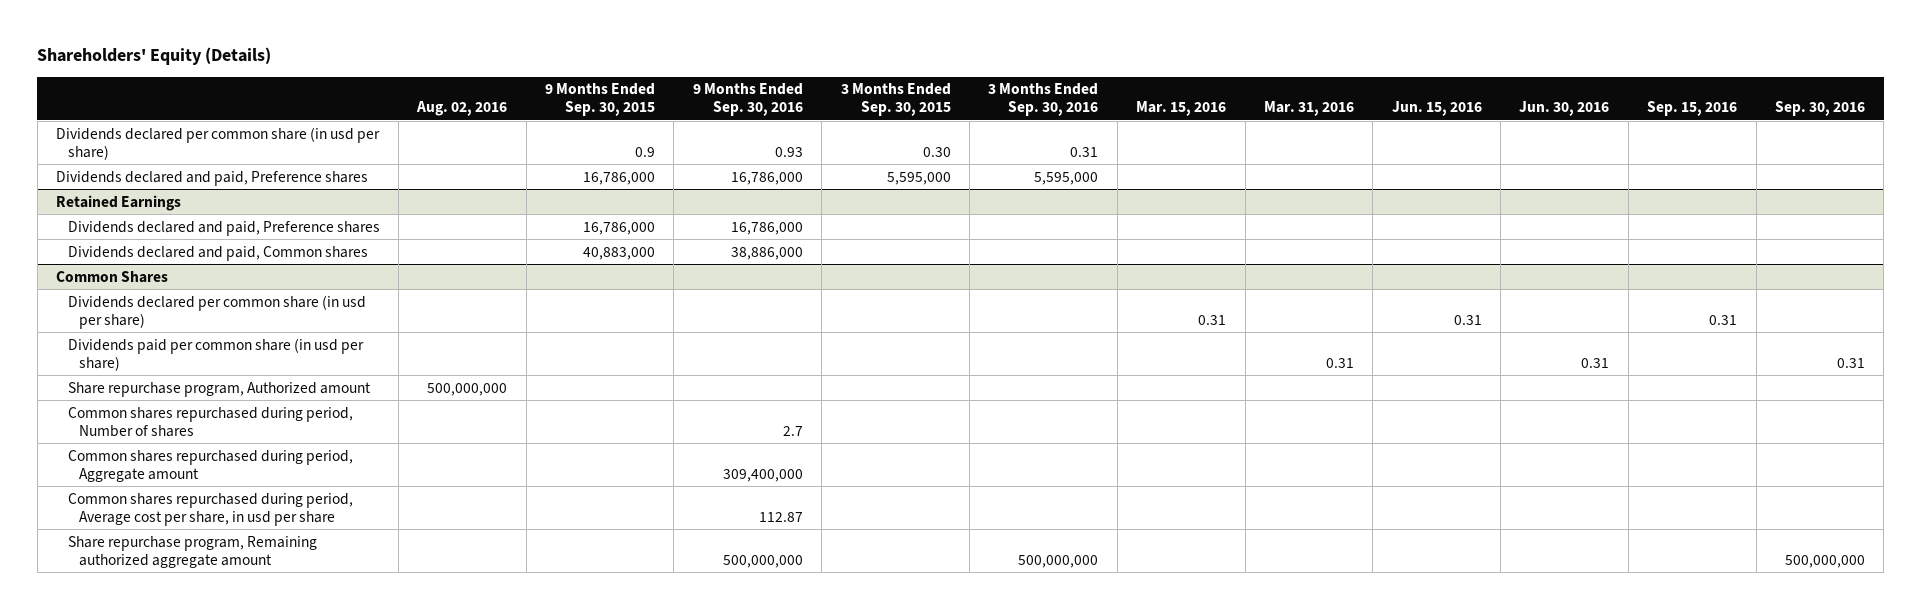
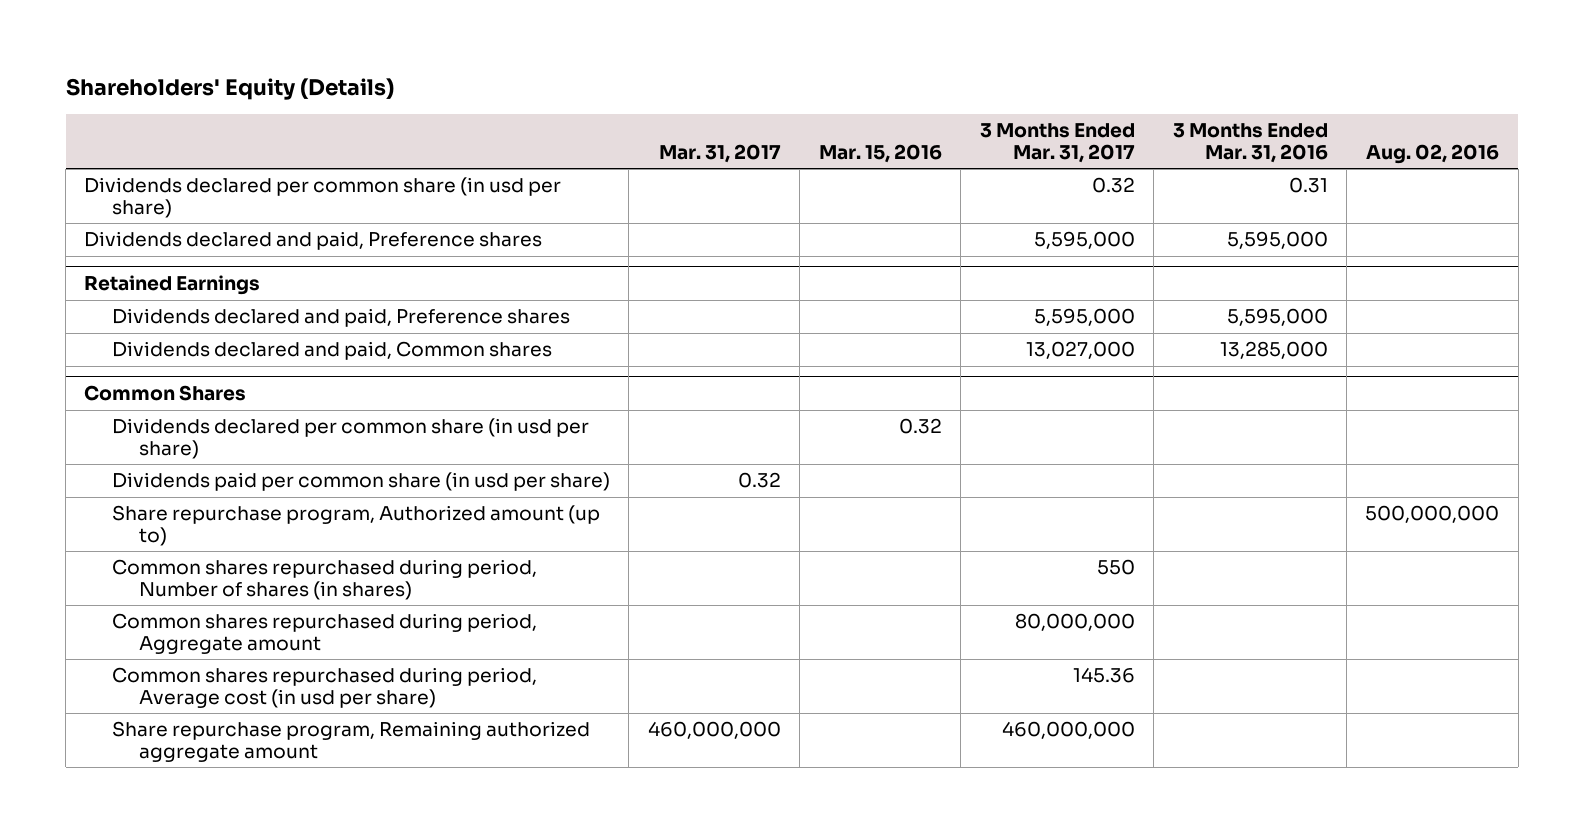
[545,83,656,117] 9 Months Ended Sep. 30, 2015 -> none
[692,83,803,117] 9 Months Ended Sep. 30, 2016 -> none
[840,83,951,117] 3 Months Ended Sep. 30, 2015 -> none
[988,83,1099,117] 3 Months Ended Sep. 30, 2016 -> none
[1263,101,1354,117] Mar. 31, 2016 -> none
[1391,101,1482,117] Jun. 15, 2016 -> none
[1519,101,1610,117] Jun. 30, 2016 -> none
[1647,101,1738,117] Sep. 15, 2016 -> none
[1775,101,1866,117] Sep. 30, 2016 -> none
none -> [658,143,781,163] Mar. 31, 2017
none -> [979,123,1135,163] 3 Months Ended Mar. 31, 2017
none -> [1172,123,1328,163] 3 Months Ended Mar. 31, 2016
[1198,314,1227,325] 0.31 -> [898,418,942,435] 0.32
[67,381,371,397] Share repurchase program, Authorized amount -> [111,505,600,547] Share repurchase program, Authorized amount (up to)
[67,406,353,437] Common shares repurchased during period, Number of shares -> [111,559,537,601] Common shares repurchased during period, Number of shares (in shares)
[67,492,353,526] Common shares repurchased during period, Average cost per share, in usd per share -> [111,667,537,709] Common shares repurchased during period, Average cost (in usd per share)

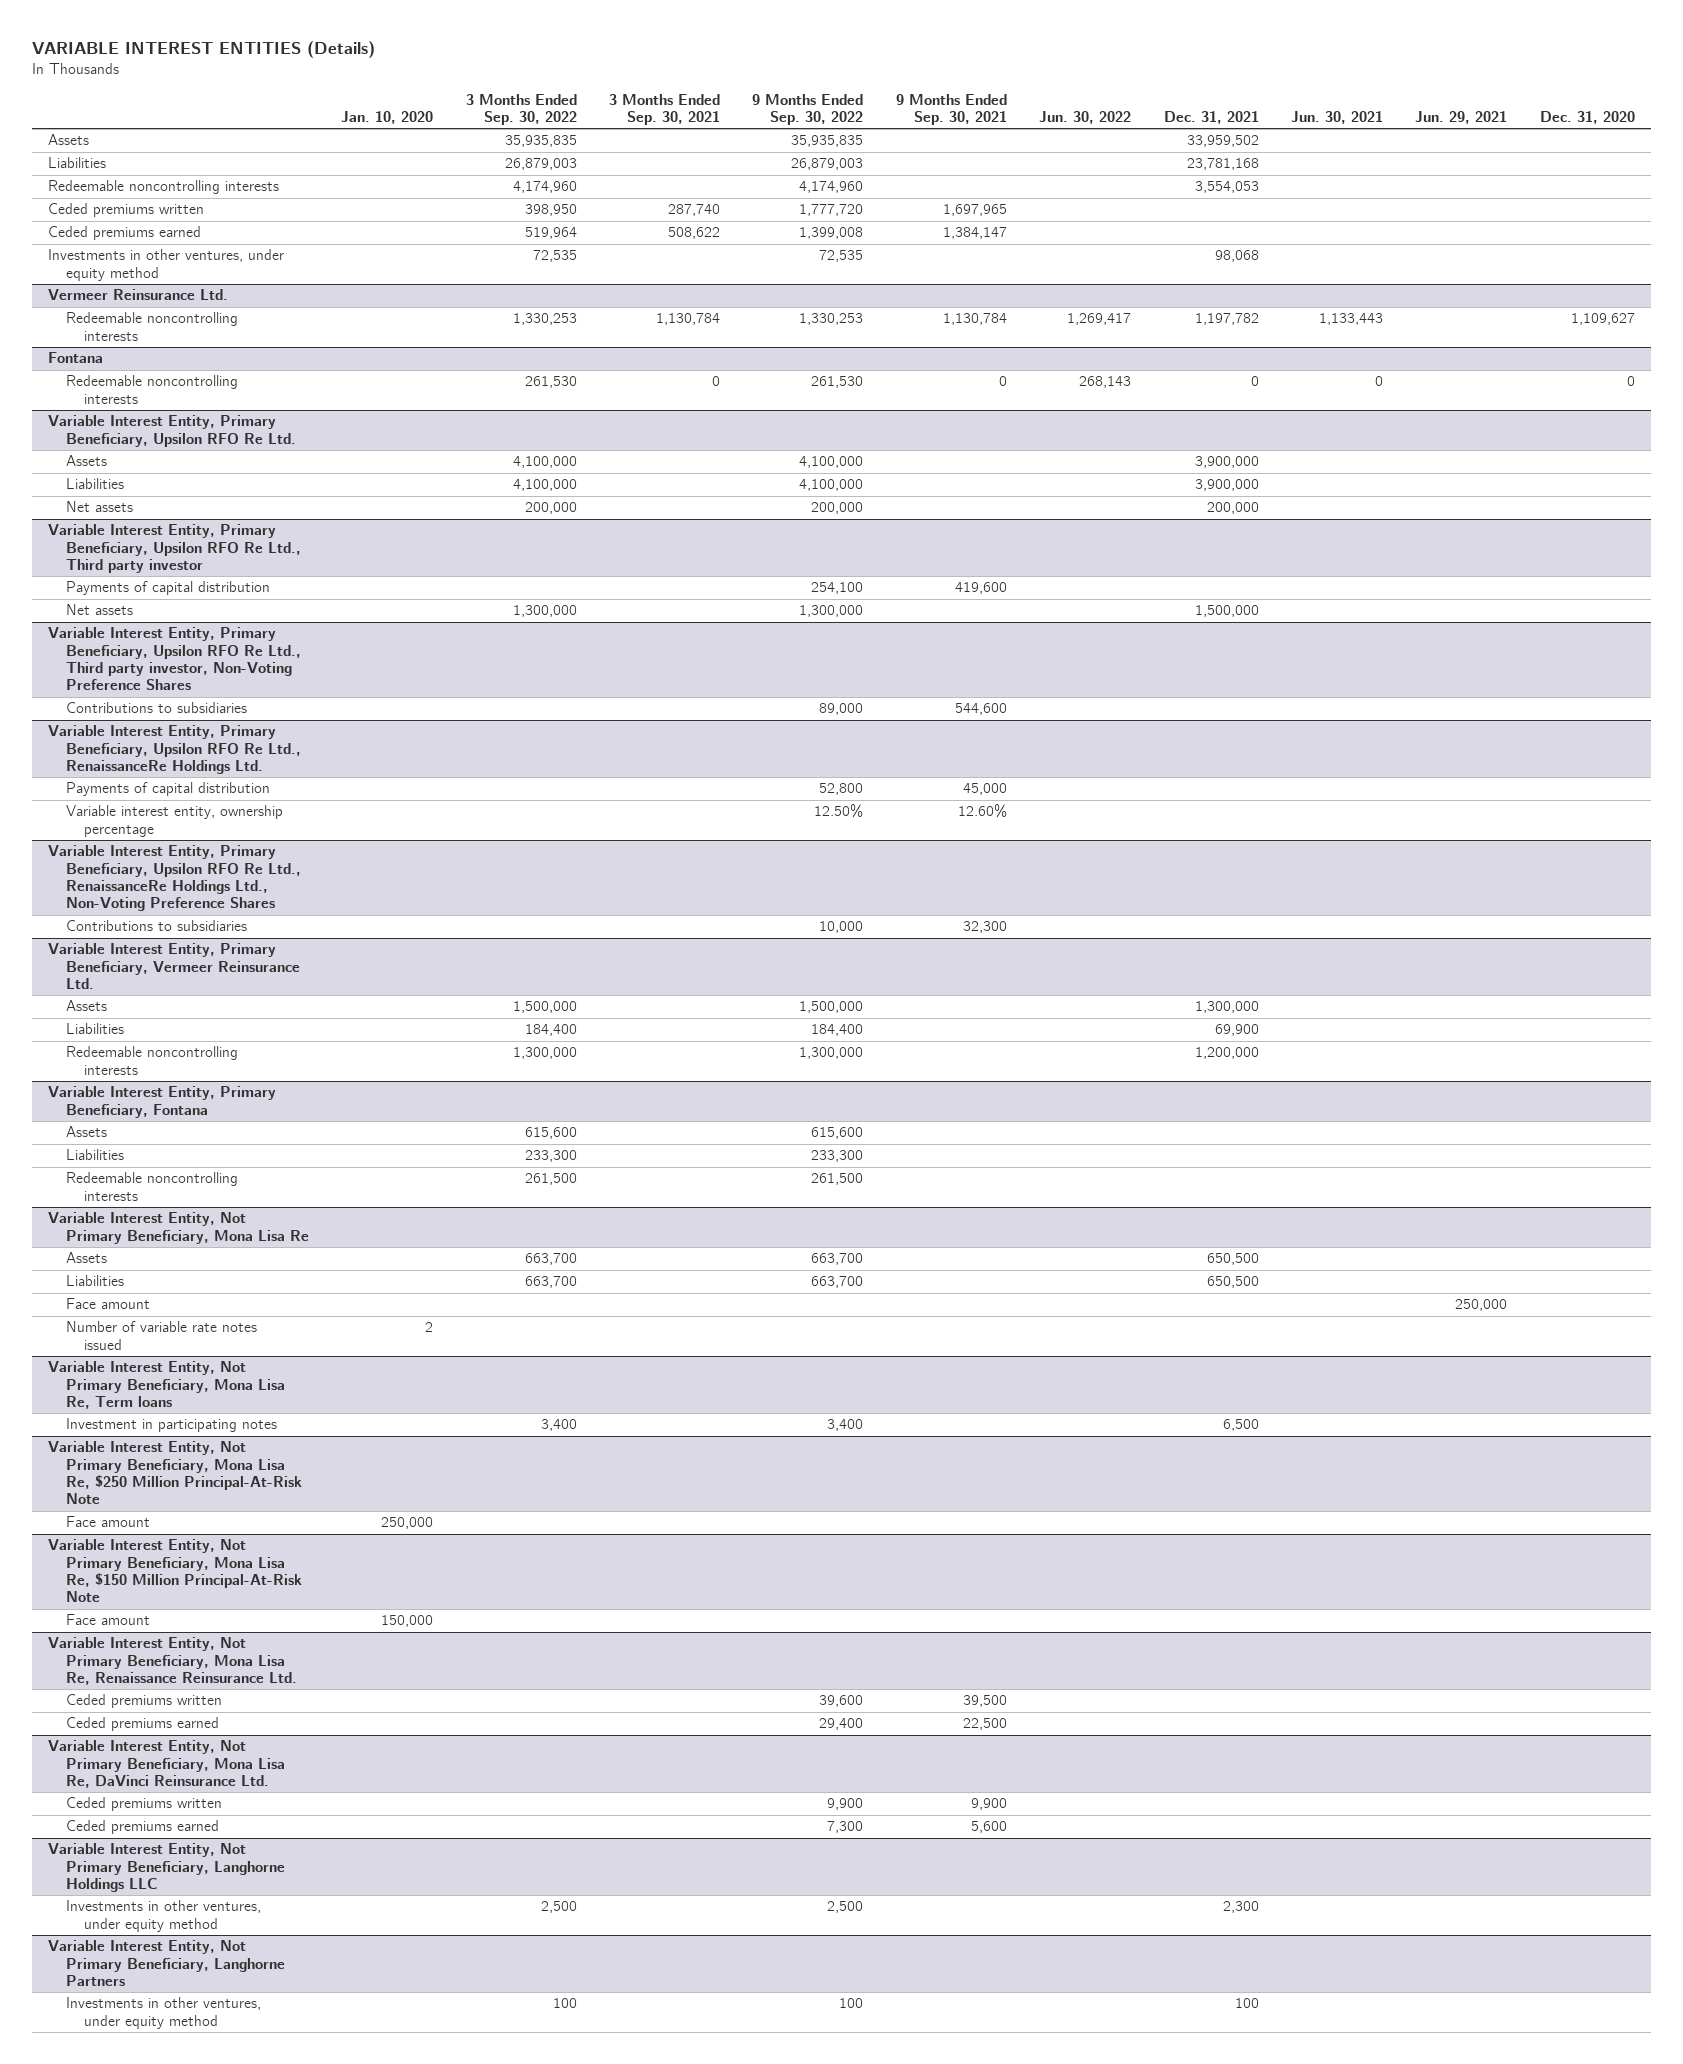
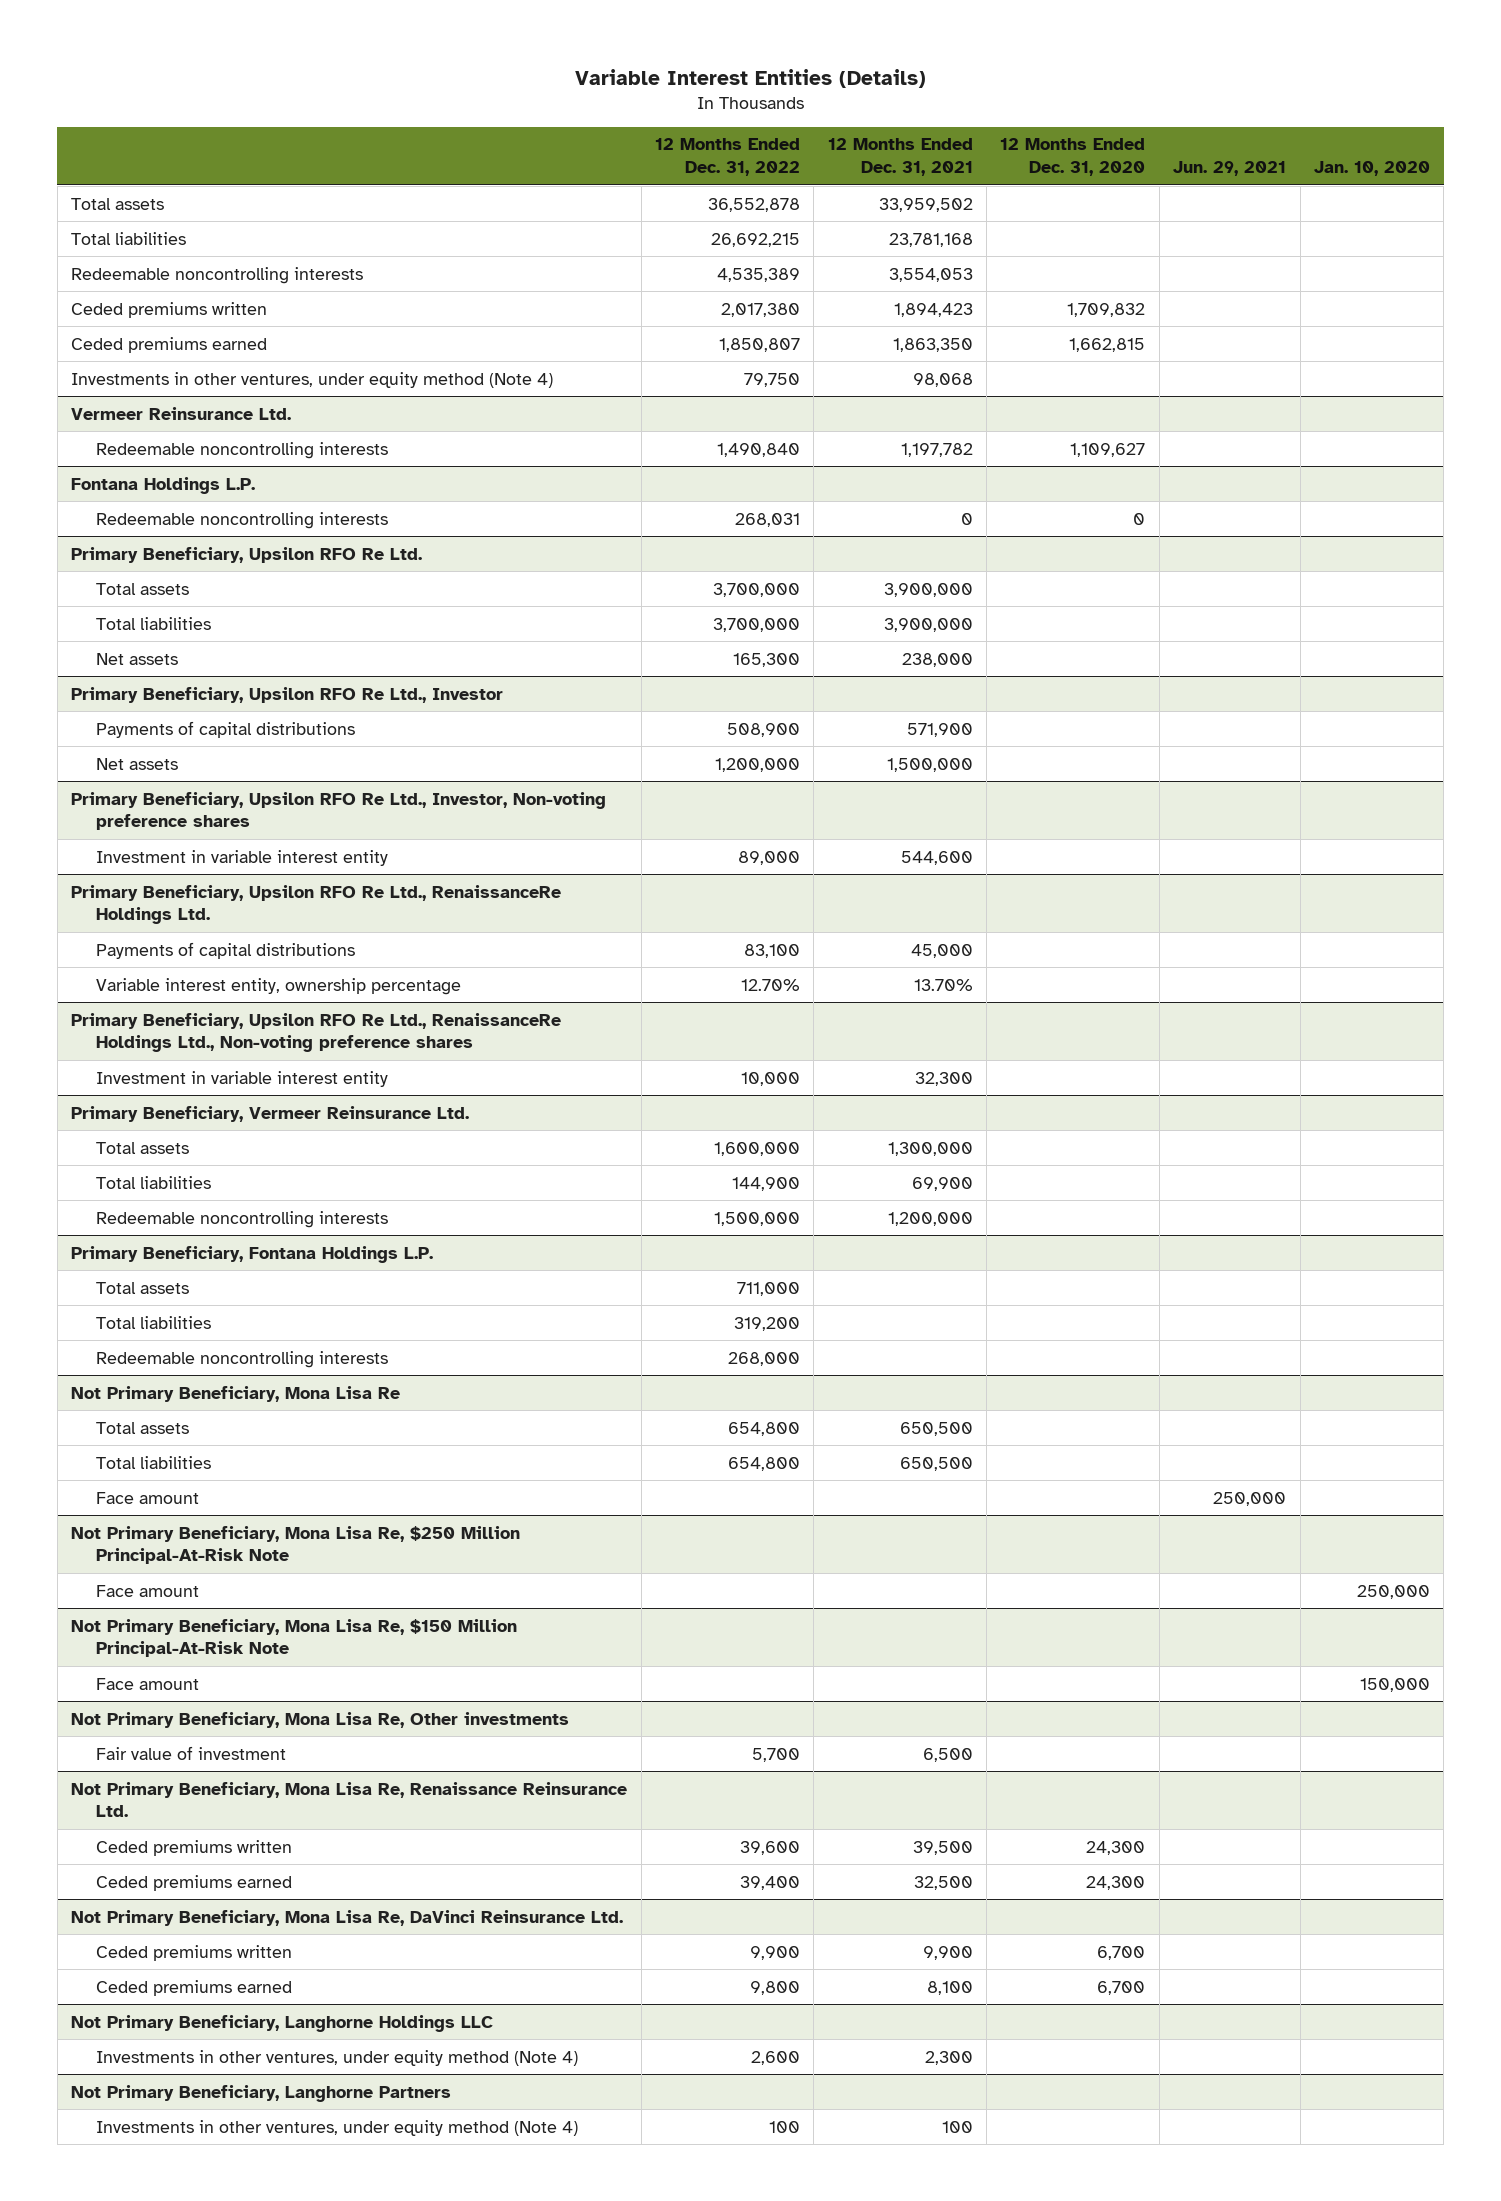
[31,41,375,59] VARIABLE INTEREST ENTITIES (Details) -> [574,68,926,88] Variable Interest Entities (Details)
[465,93,577,125] 3 Months Ended Sep. 30, 2022 -> none
[609,93,721,125] 3 Months Ended Sep. 30, 2021 -> none
[752,93,864,125] 9 Months Ended Sep. 30, 2022 -> none
[895,93,1007,125] 9 Months Ended Sep. 30, 2021 -> none
[1039,110,1132,124] Jun. 30, 2022 -> none
[1163,110,1259,124] Dec. 31, 2021 -> none
[1290,110,1383,124] Jun. 30, 2021 -> none
[1539,110,1635,124] Dec. 31, 2020 -> none
none -> [654,138,800,176] 12 Months Ended Dec. 31, 2022
none -> [827,138,973,176] 12 Months Ended Dec. 31, 2021
none -> [1000,138,1146,176] 12 Months Ended Dec. 31, 2020
[47,134,89,146] Assets -> [71,197,165,210] Total assets
[47,157,106,169] Liabilities -> [71,231,187,245] Total liabilities
[47,249,284,281] Investments in other ventures, under equity method -> [71,371,554,388] Investments in other ventures, under equity method (Note 4)
[47,352,103,364] Fontana -> [71,476,256,494] Fontana Holdings L.P.
[47,415,296,447] Variable Interest Entity, Primary Beneficiary, Upsilon RFO Re Ltd. -> [71,546,423,563] Primary Beneficiary, Upsilon RFO Re Ltd.
[65,455,107,467] Assets -> [96,582,190,595] Total assets
[65,478,124,490] Liabilities -> [96,616,212,630] Total liabilities
[47,524,301,573] Variable Interest Entity, Primary Beneficiary, Upsilon RFO Re Ltd., Third party investor -> [71,686,504,703] Primary Beneficiary, Upsilon RFO Re Ltd., Investor
[65,581,270,596] Payments of capital distribution -> [96,720,356,738] Payments of capital distributions
[47,627,301,691] Variable Interest Entity, Primary Beneficiary, Upsilon RFO Re Ltd., Third party investor, Non-Voting Preference Shares -> [71,791,607,831] Primary Beneficiary, Upsilon RFO Re Ltd., Investor, Non-voting preference shares
[65,702,247,714] Contributions to subsidiaries -> [96,849,389,866] Investment in variable interest entity
[47,725,301,774] Variable Interest Entity, Primary Beneficiary, Upsilon RFO Re Ltd., RenaissanceRe Holdings Ltd. -> [71,884,562,925] Primary Beneficiary, Upsilon RFO Re Ltd., RenaissanceRe Holdings Ltd.
[65,782,270,797] Payments of capital distribution -> [96,941,356,959] Payments of capital distributions
[47,845,301,912] Variable Interest Entity, Primary Beneficiary, Upsilon RFO Re Ltd., RenaissanceRe Holdings Ltd., Non-Voting Preference Shares -> [71,1012,562,1053] Primary Beneficiary, Upsilon RFO Re Ltd., RenaissanceRe Holdings Ltd., Non-voting preference shares
[65,920,247,932] Contributions to subsidiaries -> [96,1070,389,1087] Investment in variable interest entity
[47,943,300,989] Variable Interest Entity, Primary Beneficiary, Vermeer Reinsurance Ltd. -> [71,1105,470,1122] Primary Beneficiary, Vermeer Reinsurance Ltd.
[65,1000,107,1012] Assets -> [96,1141,190,1154] Total assets
[65,1023,124,1035] Liabilities -> [96,1175,212,1189] Total liabilities
[47,1086,276,1118] Variable Interest Entity, Primary Beneficiary, Fontana -> none
[65,1126,107,1138] Assets -> none
[65,1149,124,1161] Liabilities -> none
[65,1172,238,1201] Redeemable noncontrolling interests -> none
none -> [71,1245,434,1263] Primary Beneficiary, Fontana Holdings L.P.
none -> [96,1281,190,1294] Total assets
none -> [96,1315,212,1329] Total liabilities
none -> [96,1350,389,1368] Redeemable noncontrolling interests
[47,1212,309,1244] Variable Interest Entity, Not Primary Beneficiary, Mona Lisa Re -> [71,1385,401,1402] Not Primary Beneficiary, Mona Lisa Re
[65,1252,107,1264] Assets -> [96,1421,190,1434] Total assets
[65,1275,124,1287] Liabilities -> [96,1455,212,1469] Total liabilities
[65,1321,257,1350] Number of variable rate notes issued -> none
[47,1361,285,1409] Variable Interest Entity, Not Primary Beneficiary, Mona Lisa Re, Term loans -> none
[65,1418,277,1433] Investment in participating notes -> none
[47,1441,302,1505] Variable Interest Entity, Not Primary Beneficiary, Mona Lisa Re, $250 Million Principal-At-Risk Note -> [71,1525,521,1565] Not Primary Beneficiary, Mona Lisa Re, $250 Million Principal-At-Risk Note
[47,1539,302,1603] Variable Interest Entity, Not Primary Beneficiary, Mona Lisa Re, $150 Million Principal-At-Risk Note -> [71,1618,518,1658] Not Primary Beneficiary, Mona Lisa Re, $150 Million Principal-At-Risk Note
none -> [71,1711,570,1728] Not Primary Beneficiary, Mona Lisa Re, Other investments
none -> [96,1745,287,1760] Fair value of investment
[47,1637,297,1685] Variable Interest Entity, Not Primary Beneficiary, Mona Lisa Re, Renaissance Reinsurance Ltd. -> [71,1781,628,1818] Not Primary Beneficiary, Mona Lisa Re, Renaissance Reinsurance Ltd.
[47,1740,285,1788] Variable Interest Entity, Not Primary Beneficiary, Mona Lisa Re, DaVinci Reinsurance Ltd. -> [71,1909,624,1926] Not Primary Beneficiary, Mona Lisa Re, DaVinci Reinsurance Ltd.
[47,1843,285,1892] Variable Interest Entity, Not Primary Beneficiary, Langhorne Holdings LLC -> [71,2014,494,2032] Not Primary Beneficiary, Langhorne Holdings LLC
[65,1900,261,1932] Investments in other ventures, under equity method -> [96,2049,579,2066] Investments in other ventures, under equity method (Note 4)
[47,1940,285,1986] Variable Interest Entity, Not Primary Beneficiary, Langhorne Partners -> [71,2084,452,2102] Not Primary Beneficiary, Langhorne Partners
[65,1997,261,2029] Investments in other ventures, under equity method -> [96,2119,579,2136] Investments in other ventures, under equity method (Note 4)

